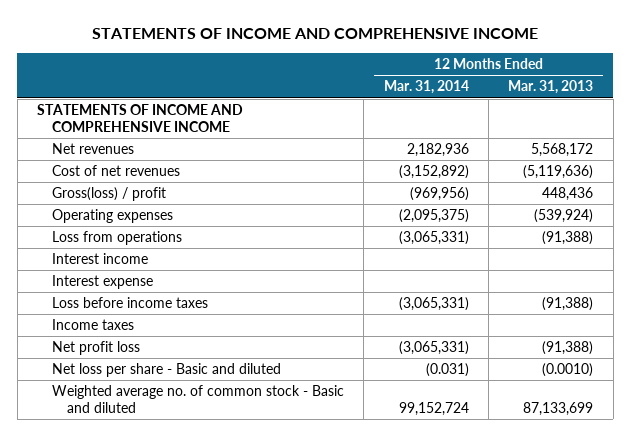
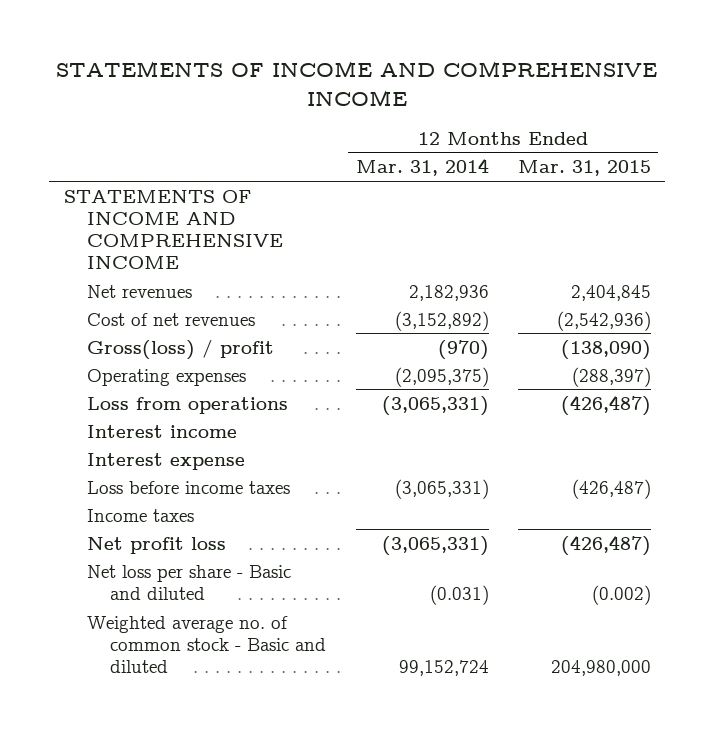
[508,80,594,95] Mar. 31, 2013 -> none
none -> [517,160,651,177] Mar. 31, 2015
[409,187,469,202] (969,956) -> [437,339,489,360] (970)

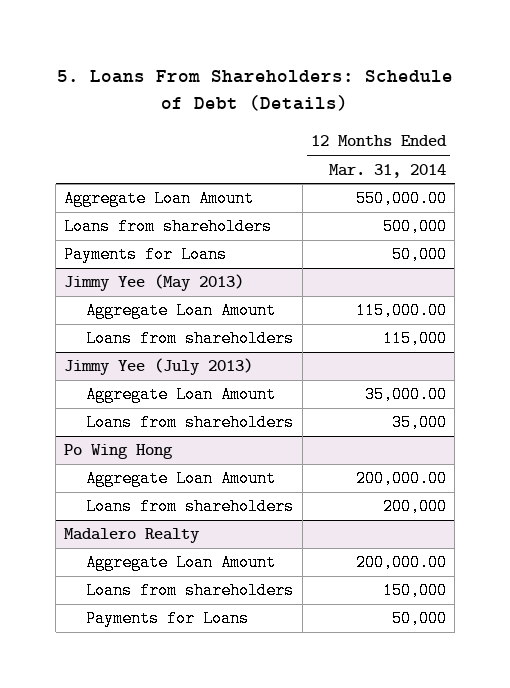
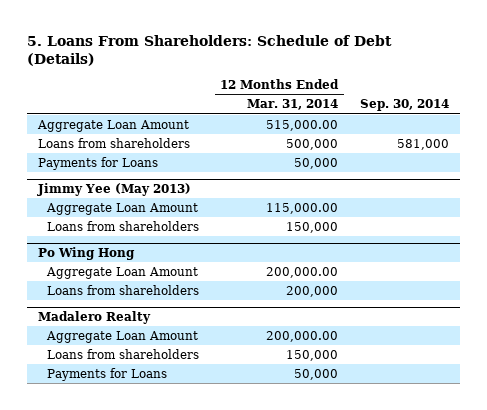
none -> [359,99,449,112] Sep. 30, 2014
[356,190,448,208] 550,000.00 -> [266,119,339,131] 515,000.00
[64,358,254,376] Jimmy Yee (July 2013) -> none
[86,386,277,404] Aggregate Loan Amount -> none
[86,414,295,432] Loans from shareholders -> none
[383,330,448,348] 115,000 -> [286,221,339,233] 150,000

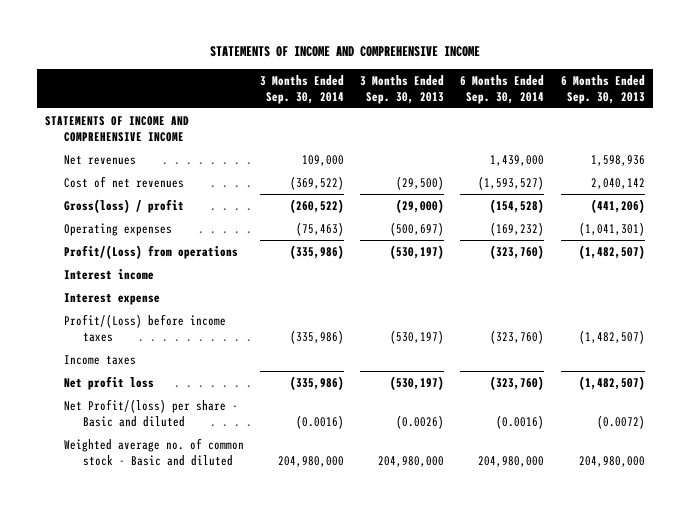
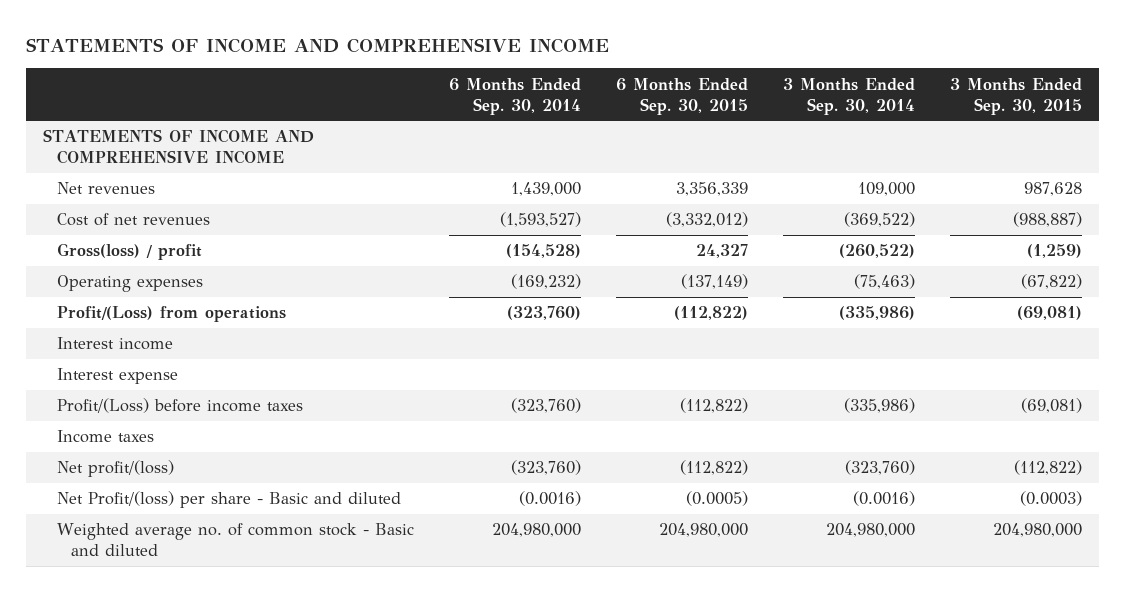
[360,74,445,104] 3 Months Ended Sep. 30, 2013 -> none
[560,74,645,104] 6 Months Ended Sep. 30, 2013 -> none
none -> [615,77,748,115] 6 Months Ended Sep. 30, 2015
none -> [949,77,1082,115] 3 Months Ended Sep. 30, 2015
[64,375,155,390] Net profit loss -> [56,460,174,478] Net profit/(loss)
[290,375,345,390] (335,986) -> [844,460,915,476] (323,760)

